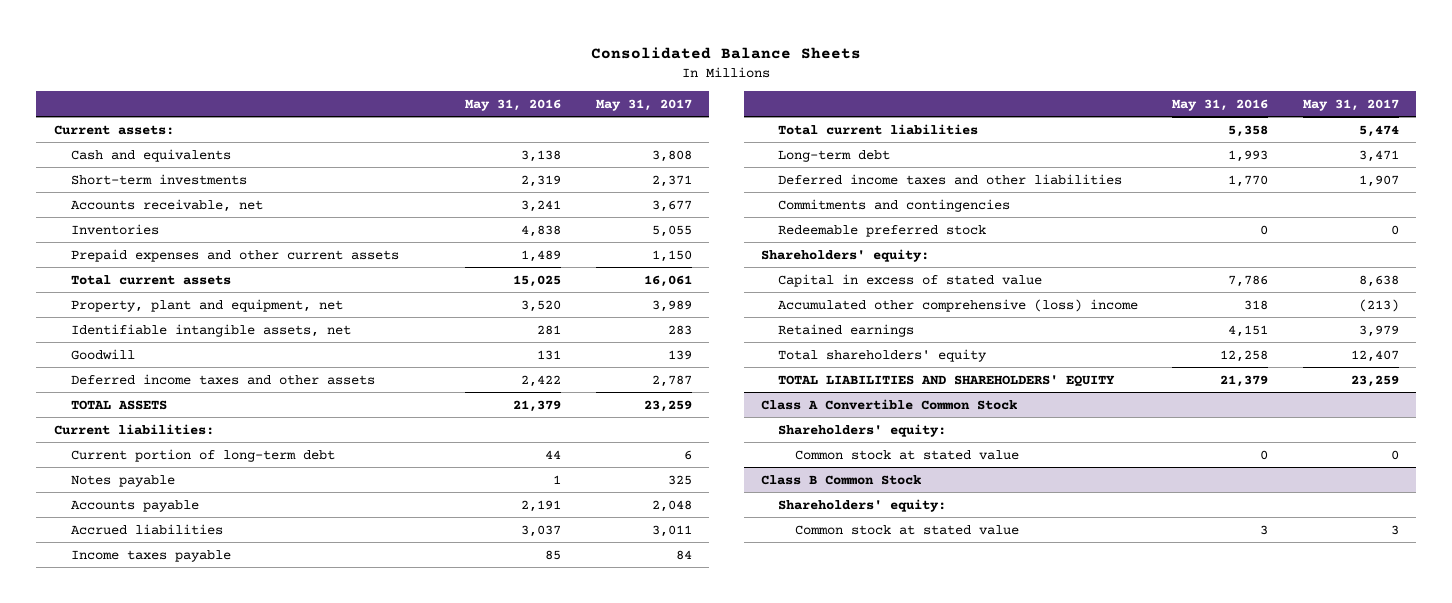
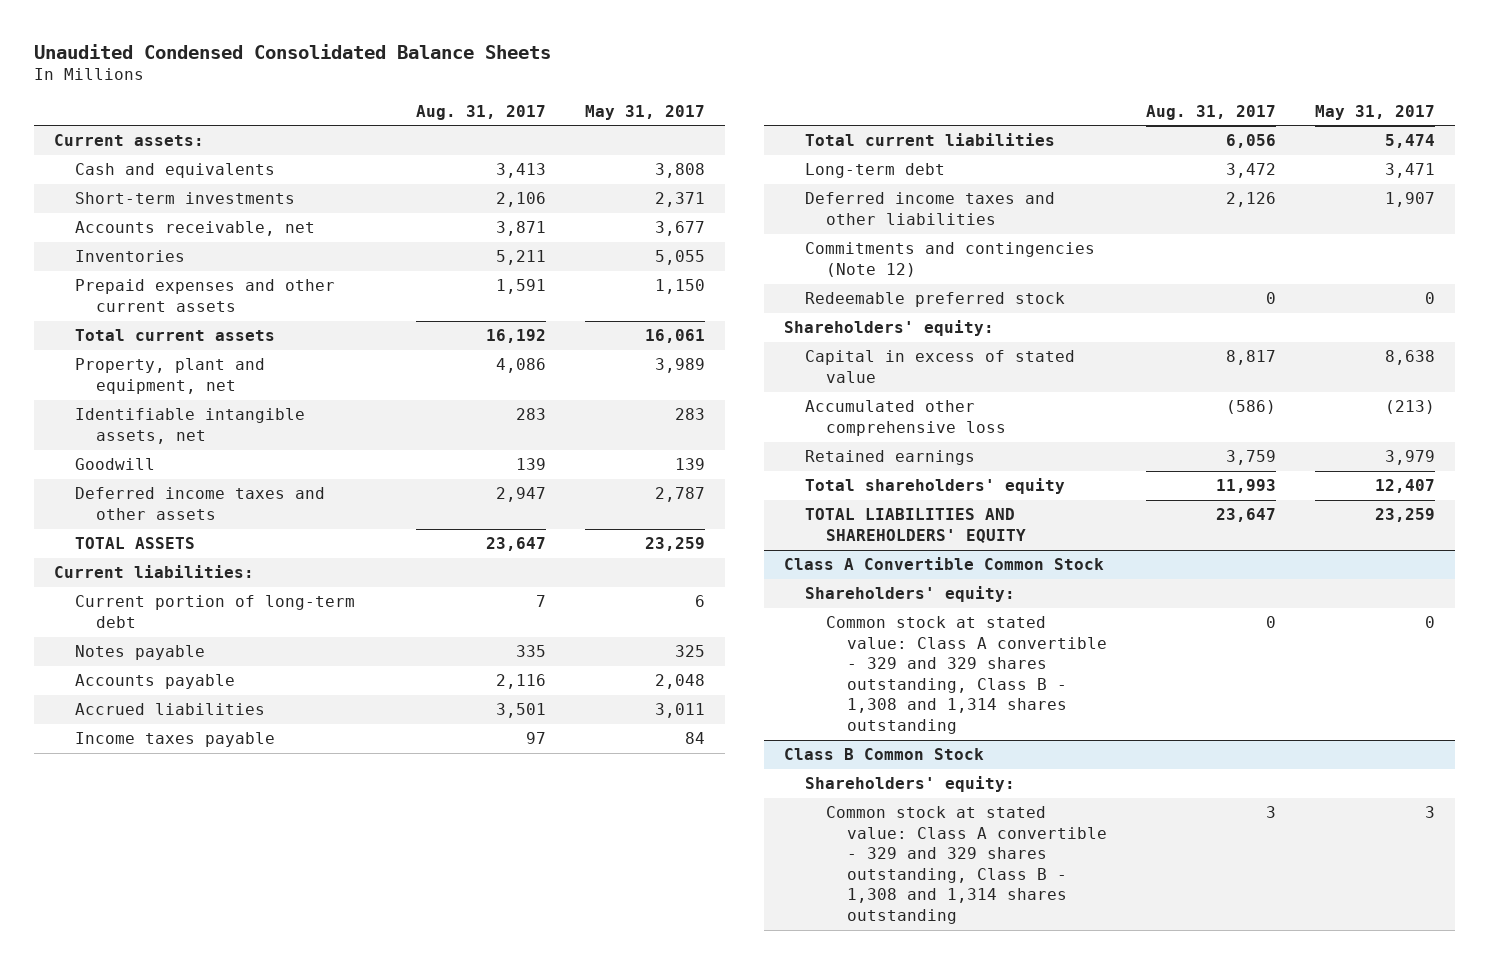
[591,47,862,60] Consolidated Balance Sheets -> [34,43,552,59] Unaudited Condensed Consolidated Balance Sheets
[465,98,562,111] May 31, 2016 -> none
none -> [416,104,547,120] Aug. 31, 2017
[777,198,1010,212] Commitments and contingencies -> [805,242,1096,277] Commitments and contingencies (Note 12)
[777,298,1138,312] Accumulated other comprehensive (loss) income -> [805,400,1007,436] Accumulated other comprehensive loss
[795,449,1020,460] Common stock at stated value -> [826,616,1108,734] Common stock at stated value: Class A convertible - 329 and 329 shares outstanding, Class B - 1,308 and 1,314 shares outstanding
[795,524,1020,535] Common stock at stated value -> [826,806,1108,924] Common stock at stated value: Class A convertible - 329 and 329 shares outstanding, Class B - 1,308 and 1,314 shares outstanding

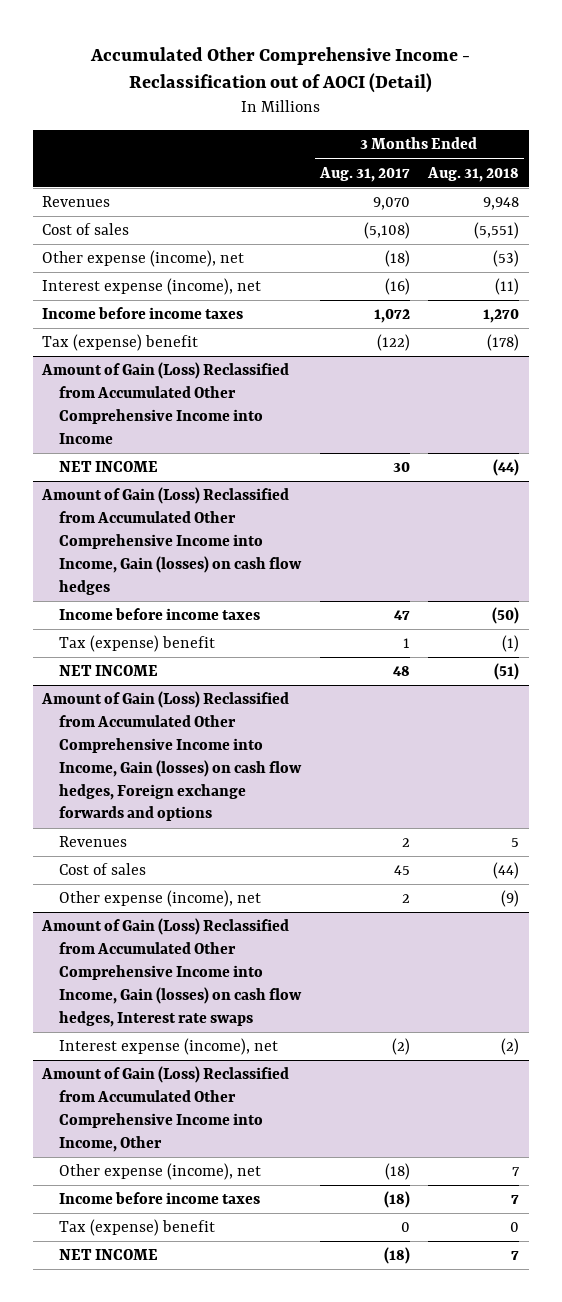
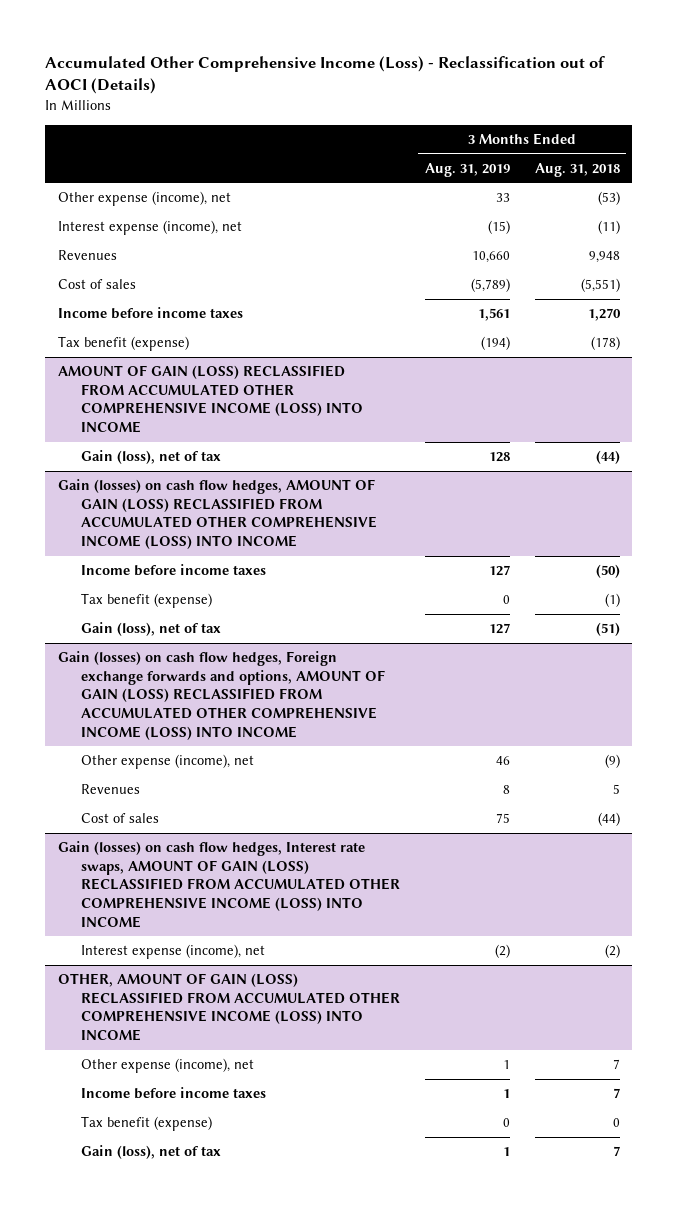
[89,46,470,94] Accumulated Other Comprehensive Income - Reclassification out of AOCI (Detail) -> [45,55,606,95] Accumulated Other Comprehensive Income (Loss) - Reclassification out of AOCI (Details)
[318,166,410,182] Aug. 31, 2017 -> none
none -> [424,162,510,177] Aug. 31, 2019
[42,196,111,208] Revenues -> [57,250,117,261] Revenues
[42,223,130,236] Cost of sales -> [57,279,136,290] Cost of sales
[42,334,199,352] Tax (expense) benefit -> [57,336,189,352] Tax benefit (expense)
[41,362,290,444] Amount of Gain (Loss) Reclassified from Accumulated Other Comprehensive Income into Income -> [57,365,363,434] AMOUNT OF GAIN (LOSS) RECLASSIFIED FROM ACCUMULATED OTHER COMPREHENSIVE INCOME (LOSS) INTO INCOME
[58,461,158,473] NET INCOME -> [80,450,221,465] Gain (loss), net of tax
[41,487,302,595] Amount of Gain (Loss) Reclassified from Accumulated Other Comprehensive Income into Income, Gain (losses) on cash flow hedges -> [57,479,377,550] Gain (losses) on cash flow hedges, AMOUNT OF GAIN (LOSS) RECLASSIFIED FROM ACCUMULATED OTHER COMPREHENSIVE INCOME (LOSS) INTO INCOME
[58,635,215,653] Tax (expense) benefit -> [80,593,212,609] Tax benefit (expense)
[58,665,158,677] NET INCOME -> [80,622,221,637] Gain (loss), net of tax
[41,691,302,822] Amount of Gain (Loss) Reclassified from Accumulated Other Comprehensive Income into Income, Gain (losses) on cash flow hedges, Foreign exchange forwards and options -> [57,651,385,740] Gain (losses) on cash flow hedges, Foreign exchange forwards and options, AMOUNT OF GAIN (LOSS) RECLASSIFIED FROM ACCUMULATED OTHER COMPREHENSIVE INCOME (LOSS) INTO INCOME
none -> [80,754,254,770] Other expense (income), net
[58,890,261,908] Other expense (income), net -> none
[41,918,302,1027] Amount of Gain (Loss) Reclassified from Accumulated Other Comprehensive Income into Income, Gain (losses) on cash flow hedges, Interest rate swaps -> [57,841,400,928] Gain (losses) on cash flow hedges, Interest rate swaps, AMOUNT OF GAIN (LOSS) RECLASSIFIED FROM ACCUMULATED OTHER COMPREHENSIVE INCOME (LOSS) INTO INCOME
[41,1066,290,1152] Amount of Gain (Loss) Reclassified from Accumulated Other Comprehensive Income into Income, Other -> [57,973,400,1042] OTHER, AMOUNT OF GAIN (LOSS) RECLASSIFIED FROM ACCUMULATED OTHER COMPREHENSIVE INCOME (LOSS) INTO INCOME
[58,1219,215,1237] Tax (expense) benefit -> [80,1116,212,1132] Tax benefit (expense)
[58,1249,158,1261] NET INCOME -> [80,1145,221,1160] Gain (loss), net of tax

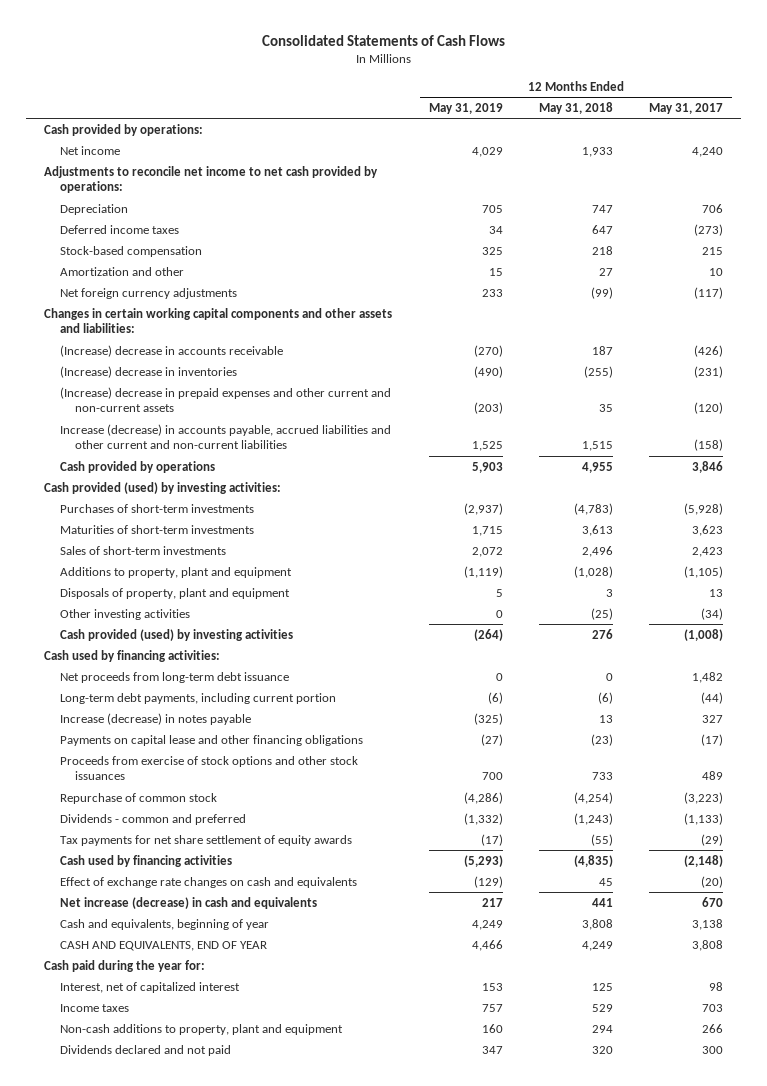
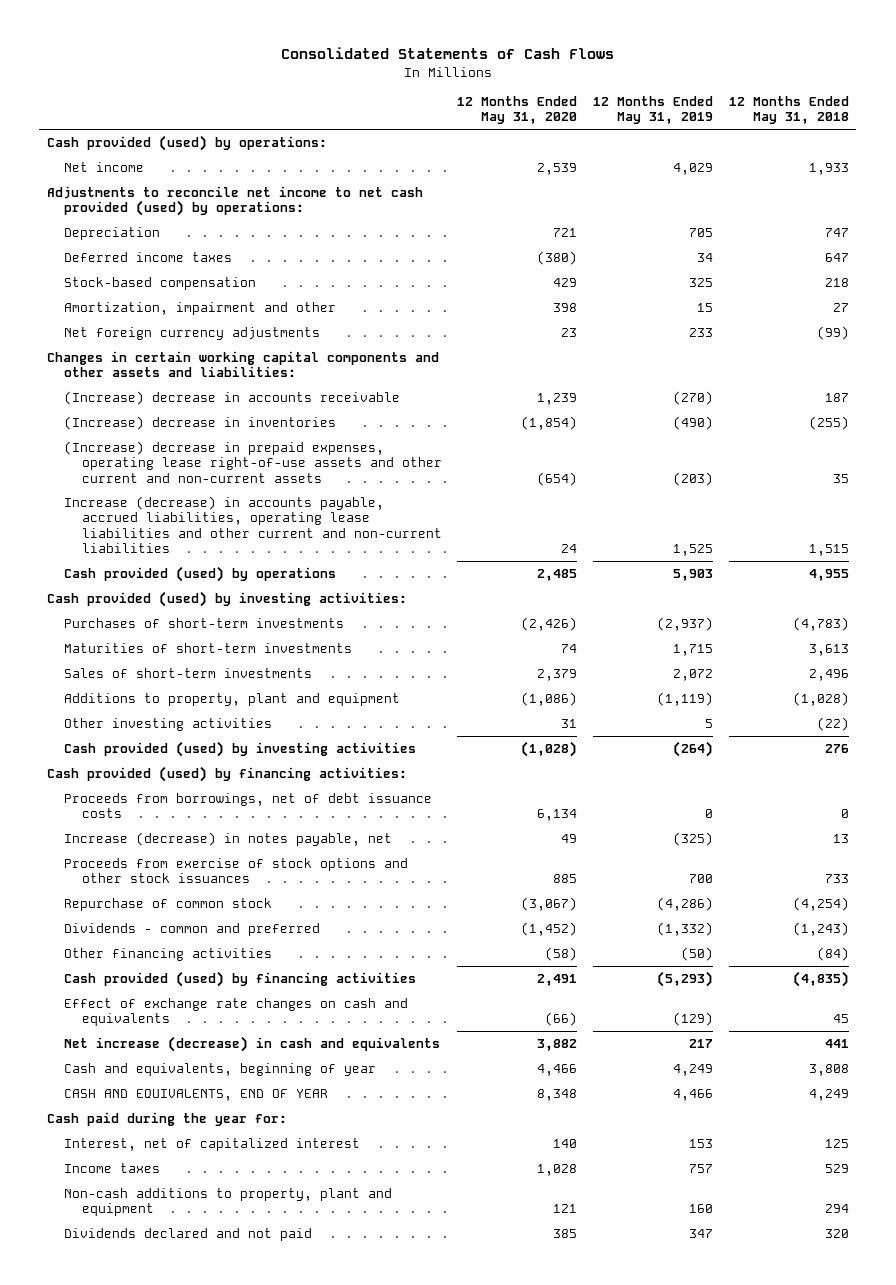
[649,102,724,114] May 31, 2017 -> none
none -> [457,96,578,125] 12 Months Ended May 31, 2020
[44,123,204,136] Cash provided by operations: -> [47,134,328,151] Cash provided (used) by operations:
[44,165,379,194] Adjustments to reconcile net income to net cash provided by operations: -> [47,185,424,217] Adjustments to reconcile net income to net cash provided (used) by operations:
[59,266,184,276] Amortization and other -> [64,301,337,315] Amortization, impairment and other
[59,386,391,413] (Increase) decrease in prepaid expenses and other current and non-current assets -> [64,440,442,483] (Increase) decrease in prepaid expenses, operating lease right-of-use assets and other current and non-current assets
[59,423,391,450] Increase (decrease) in accounts payable, accrued liabilities and other current and non-current liabilities -> [64,495,442,554] Increase (decrease) in accounts payable, accrued liabilities, operating lease liabilities and other current and non-current liabilities
[59,460,215,473] Cash provided by operations -> [64,565,337,582] Cash provided (used) by operations
[59,587,290,599] Disposals of property, plant and equipment -> none
[495,609,503,618] 0 -> [704,718,713,728] 5
[590,607,613,620] (25) -> [816,716,849,731] (22)
[59,692,336,704] Long-term debt payments, including current portion -> none
[59,734,363,746] Payments on capital lease and other financing obligations -> none
[44,649,221,662] Cash used by financing activities: -> [47,765,408,782] Cash provided (used) by financing activities:
[59,671,289,683] Net proceeds from long-term debt issuance -> [64,792,433,819] Proceeds from borrowings, net of debt issuance costs
[59,712,251,725] Increase (decrease) in notes payable -> [64,831,393,846] Increase (decrease) in notes payable, net
[59,834,352,846] Tax payments for net share settlement of equity awards -> none
none -> [64,947,273,961] Other financing activities
[59,854,232,867] Cash used by financing activities -> [64,970,417,987] Cash provided (used) by financing activities

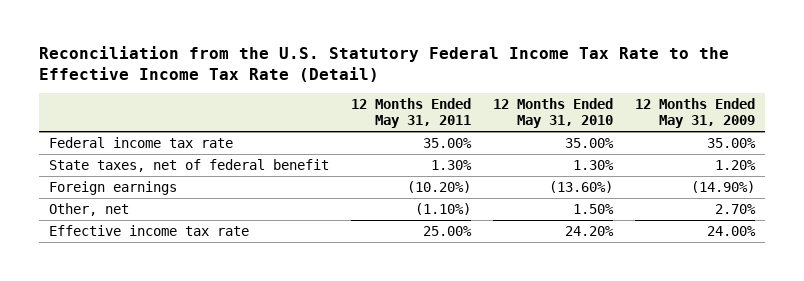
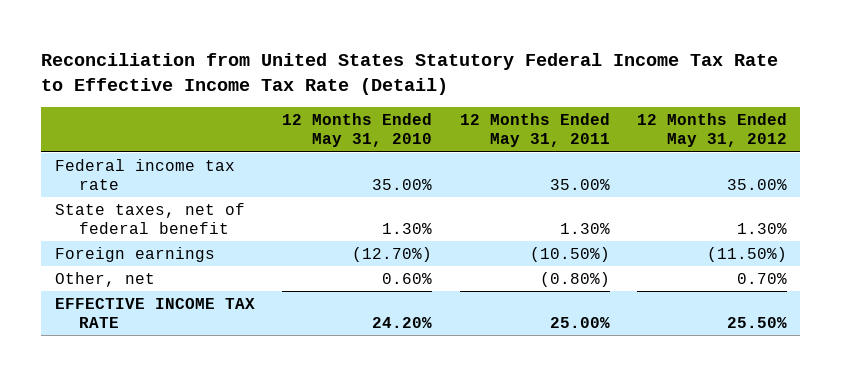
[38,46,729,82] Reconciliation from the U.S. Statutory Federal Income Tax Rate to the Effective Income Tax Rate (Detail) -> [41,53,779,96] Reconciliation from United States Statutory Federal Income Tax Rate to Effective Income Tax Rate (Detail)
[634,98,755,128] 12 Months Ended May 31, 2009 -> none
none -> [636,113,787,148] 12 Months Ended May 31, 2012
[407,180,472,193] (10.20%) -> [529,247,610,263] (10.50%)
[548,180,613,193] (13.60%) -> [352,247,433,263] (12.70%)
[415,202,472,215] (1.10%) -> [539,272,610,288] (0.80%)
[572,203,614,214] 1.50% -> [382,273,433,285] 0.60%
[49,224,250,236] Effective income tax rate -> [54,298,255,328] EFFECTIVE INCOME TAX RATE

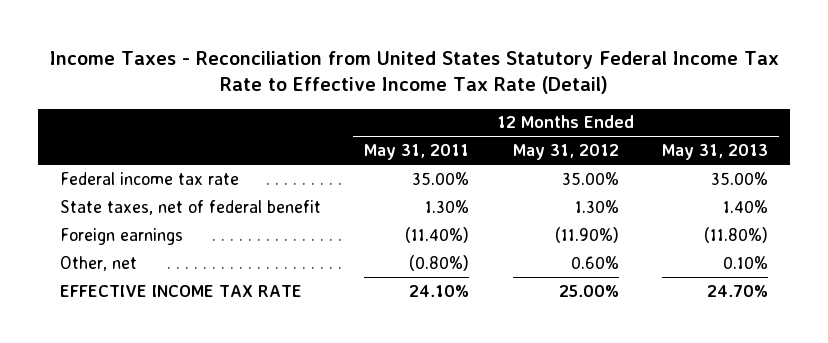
[41,53,779,96] Reconciliation from United States Statutory Federal Income Tax Rate to Effective Income Tax Rate (Detail) -> [49,50,779,95] Income Taxes - Reconciliation from United States Statutory Federal Income Tax Rate to Effective Income Tax Rate (Detail)
[282,113,433,148] 12 Months Ended May 31, 2010 -> none
none -> [662,144,769,161] May 31, 2013
[529,247,610,263] (10.50%) -> [405,226,470,243] (11.40%)
[706,247,787,263] (11.50%) -> [554,226,619,243] (11.90%)
[736,273,787,285] 0.70% -> [570,255,619,269] 0.60%
[549,316,610,328] 25.00% -> [409,284,470,297] 24.10%
[726,316,787,328] 25.50% -> [558,284,619,297] 25.00%

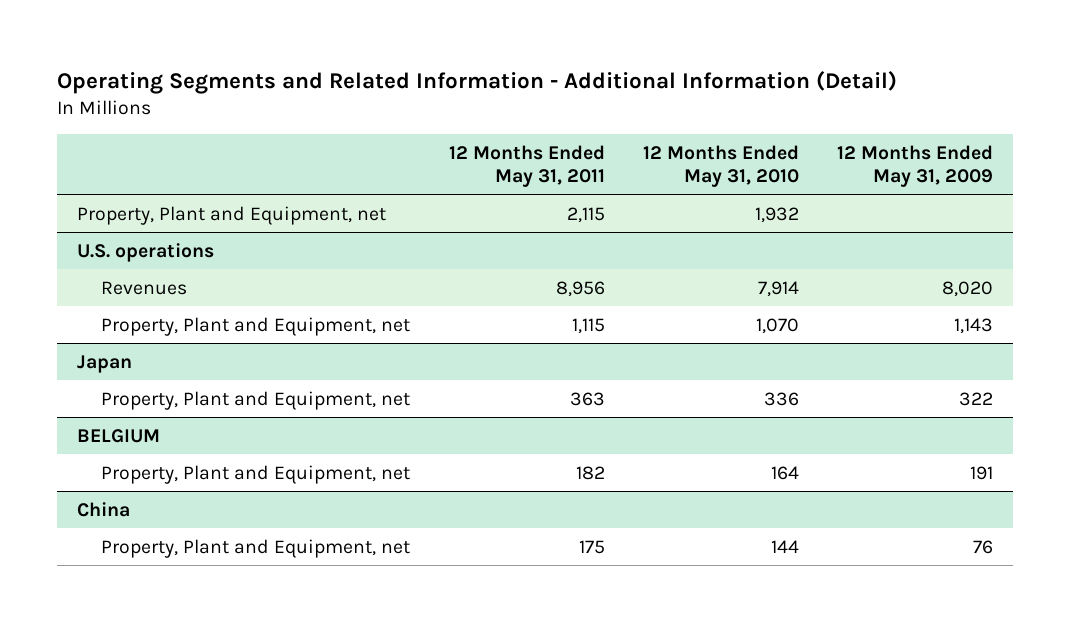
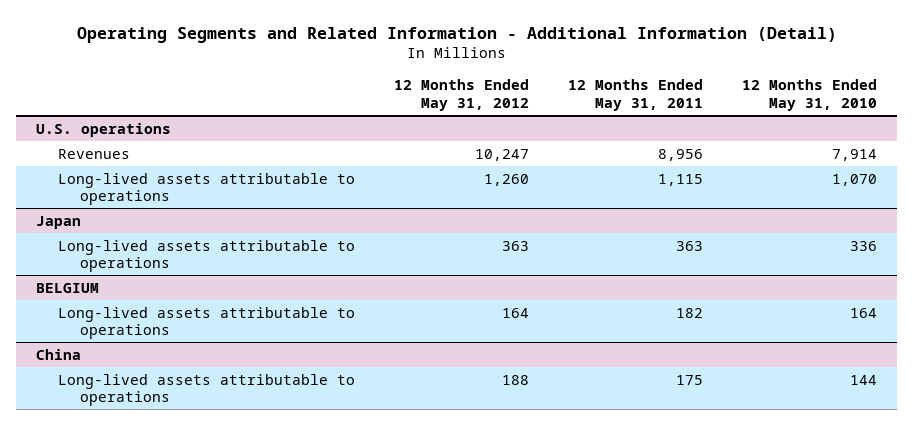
[837,144,994,188] 12 Months Ended May 31, 2009 -> none
none -> [394,79,530,111] 12 Months Ended May 31, 2012
[76,205,386,225] Property, Plant and Equipment, net -> none
[101,316,411,336] Property, Plant and Equipment, net -> [58,172,356,206] Long-lived assets attributable to operations
[101,390,411,410] Property, Plant and Equipment, net -> [58,239,356,273] Long-lived assets attributable to operations
[101,464,411,484] Property, Plant and Equipment, net -> [58,306,356,340] Long-lived assets attributable to operations
[101,538,411,558] Property, Plant and Equipment, net -> [58,373,356,407] Long-lived assets attributable to operations

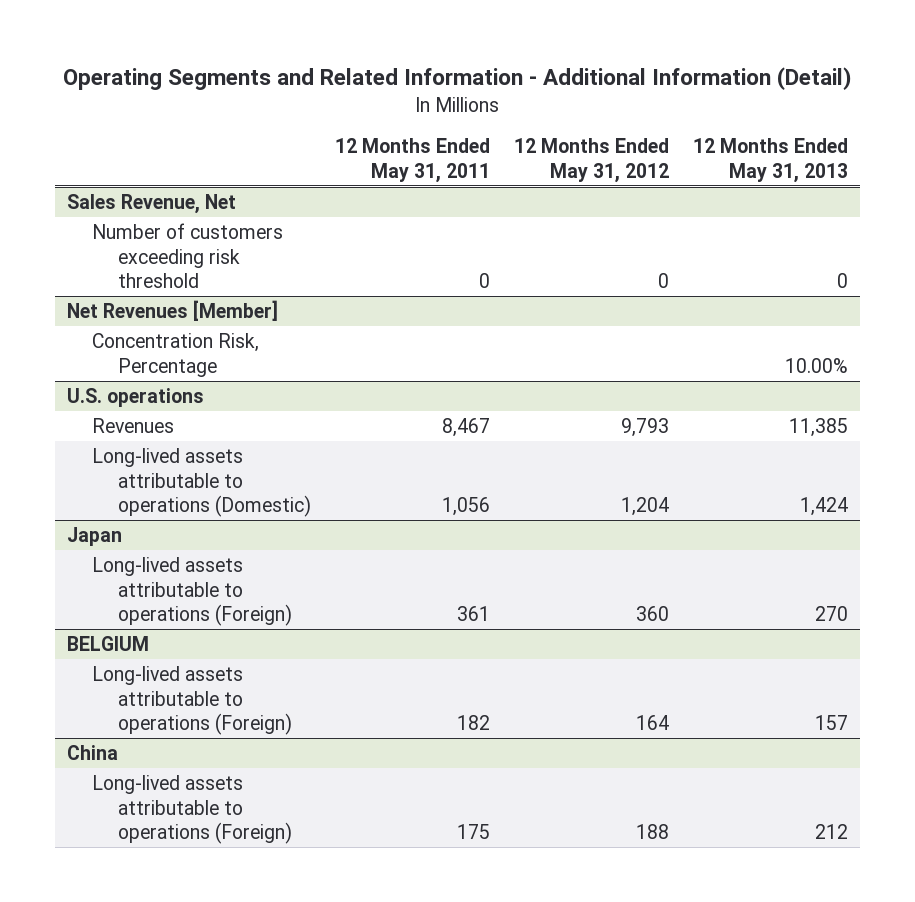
[742,79,878,111] 12 Months Ended May 31, 2010 -> none
none -> [692,138,848,183] 12 Months Ended May 31, 2013
none -> [66,193,236,214] Sales Revenue, Net
none -> [92,222,284,289] Number of customers exceeding risk threshold
none -> [66,299,278,321] Net Revenues [Member]
none -> [92,332,260,377] Concentration Risk, Percentage
[475,148,530,161] 10,247 -> [620,417,669,437] 9,793
[658,148,704,161] 8,956 -> [441,417,490,437] 8,467
[58,172,356,206] Long-lived assets attributable to operations -> [92,447,311,518] Long-lived assets attributable to operations (Domestic)
[484,173,530,186] 1,260 -> [620,497,669,517] 1,204
[658,173,704,186] 1,115 -> [441,497,490,517] 1,056
[58,239,356,273] Long-lived assets attributable to operations -> [92,556,292,627] Long-lived assets attributable to operations (Foreign)
[502,240,530,251] 363 -> [635,606,669,622] 360
[676,240,704,251] 363 -> [456,606,490,622] 361
[58,306,356,340] Long-lived assets attributable to operations -> [92,665,292,736] Long-lived assets attributable to operations (Foreign)
[58,373,356,407] Long-lived assets attributable to operations -> [92,774,292,845] Long-lived assets attributable to operations (Foreign)

